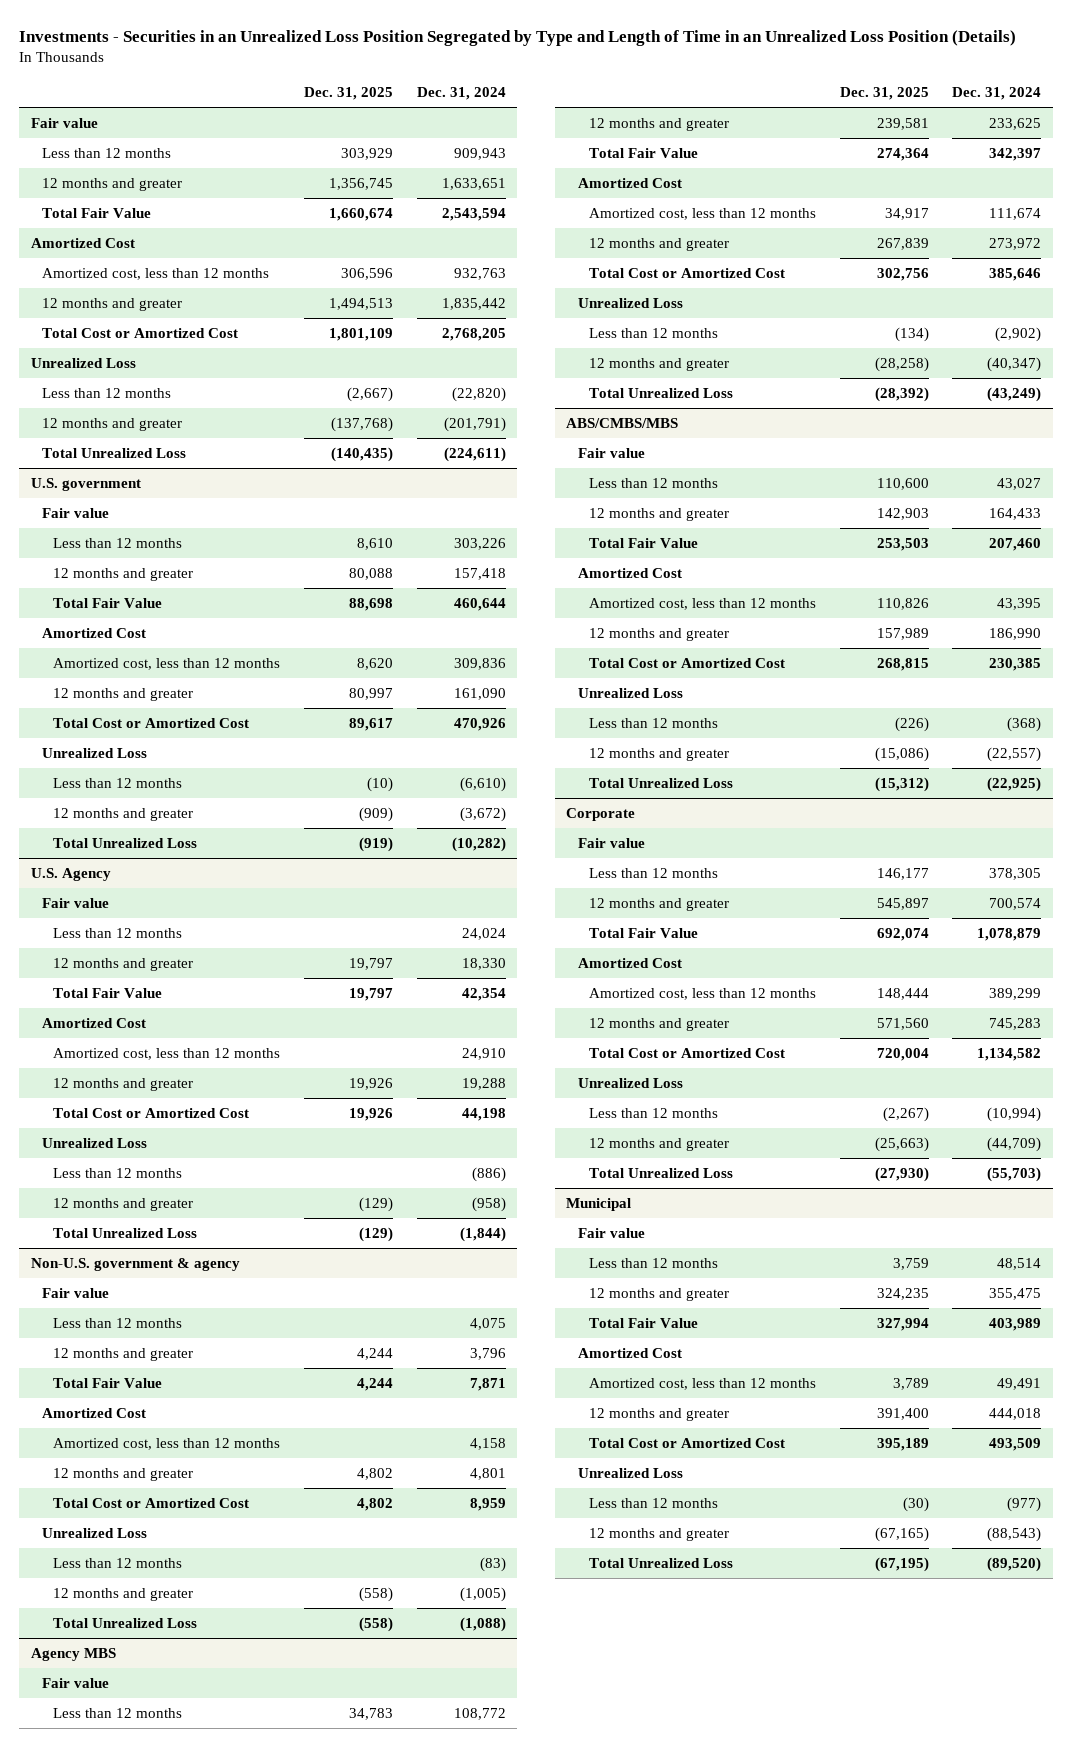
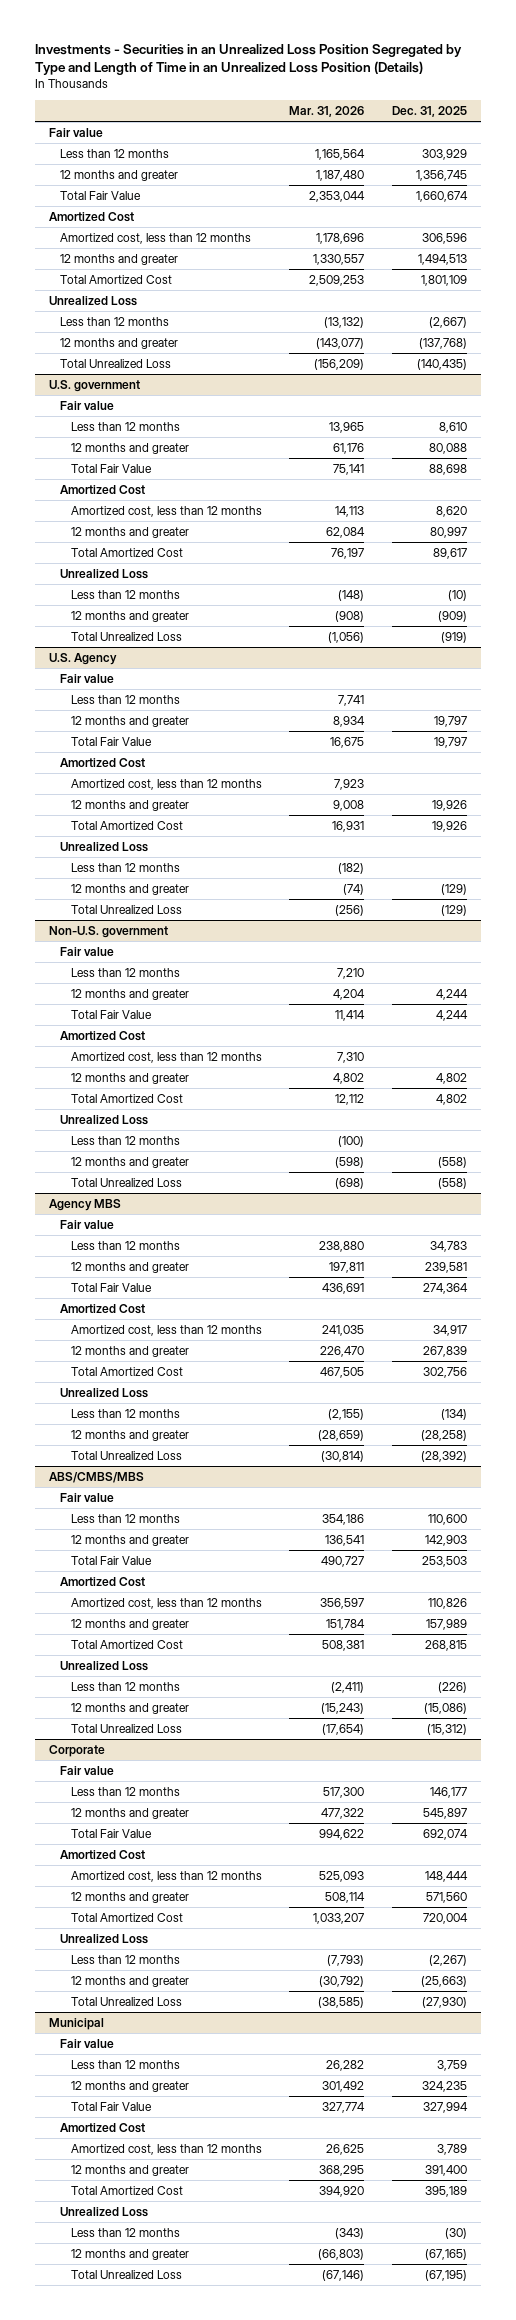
[416,87,506,101] Dec. 31, 2024 -> none
none -> [289,105,365,117] Mar. 31, 2026
[42,327,239,338] Total Cost or Amortized Cost -> [59,274,172,284] Total Amortized Cost
[53,717,250,728] Total Cost or Amortized Cost -> [70,547,183,557] Total Amortized Cost
[53,1107,250,1118] Total Cost or Amortized Cost -> [70,820,183,830] Total Amortized Cost
[30,1257,240,1271] Non-U.S. government & agency -> [49,925,169,938] Non-U.S. government
[53,1497,250,1508] Total Cost or Amortized Cost -> [70,1093,183,1103] Total Amortized Cost
[589,267,786,278] Total Cost or Amortized Cost -> [70,1366,183,1376] Total Amortized Cost
[589,657,786,668] Total Cost or Amortized Cost -> [70,1639,183,1649] Total Amortized Cost
[589,1047,786,1058] Total Cost or Amortized Cost -> [70,1912,183,1922] Total Amortized Cost
[589,1437,786,1448] Total Cost or Amortized Cost -> [70,2185,183,2195] Total Amortized Cost

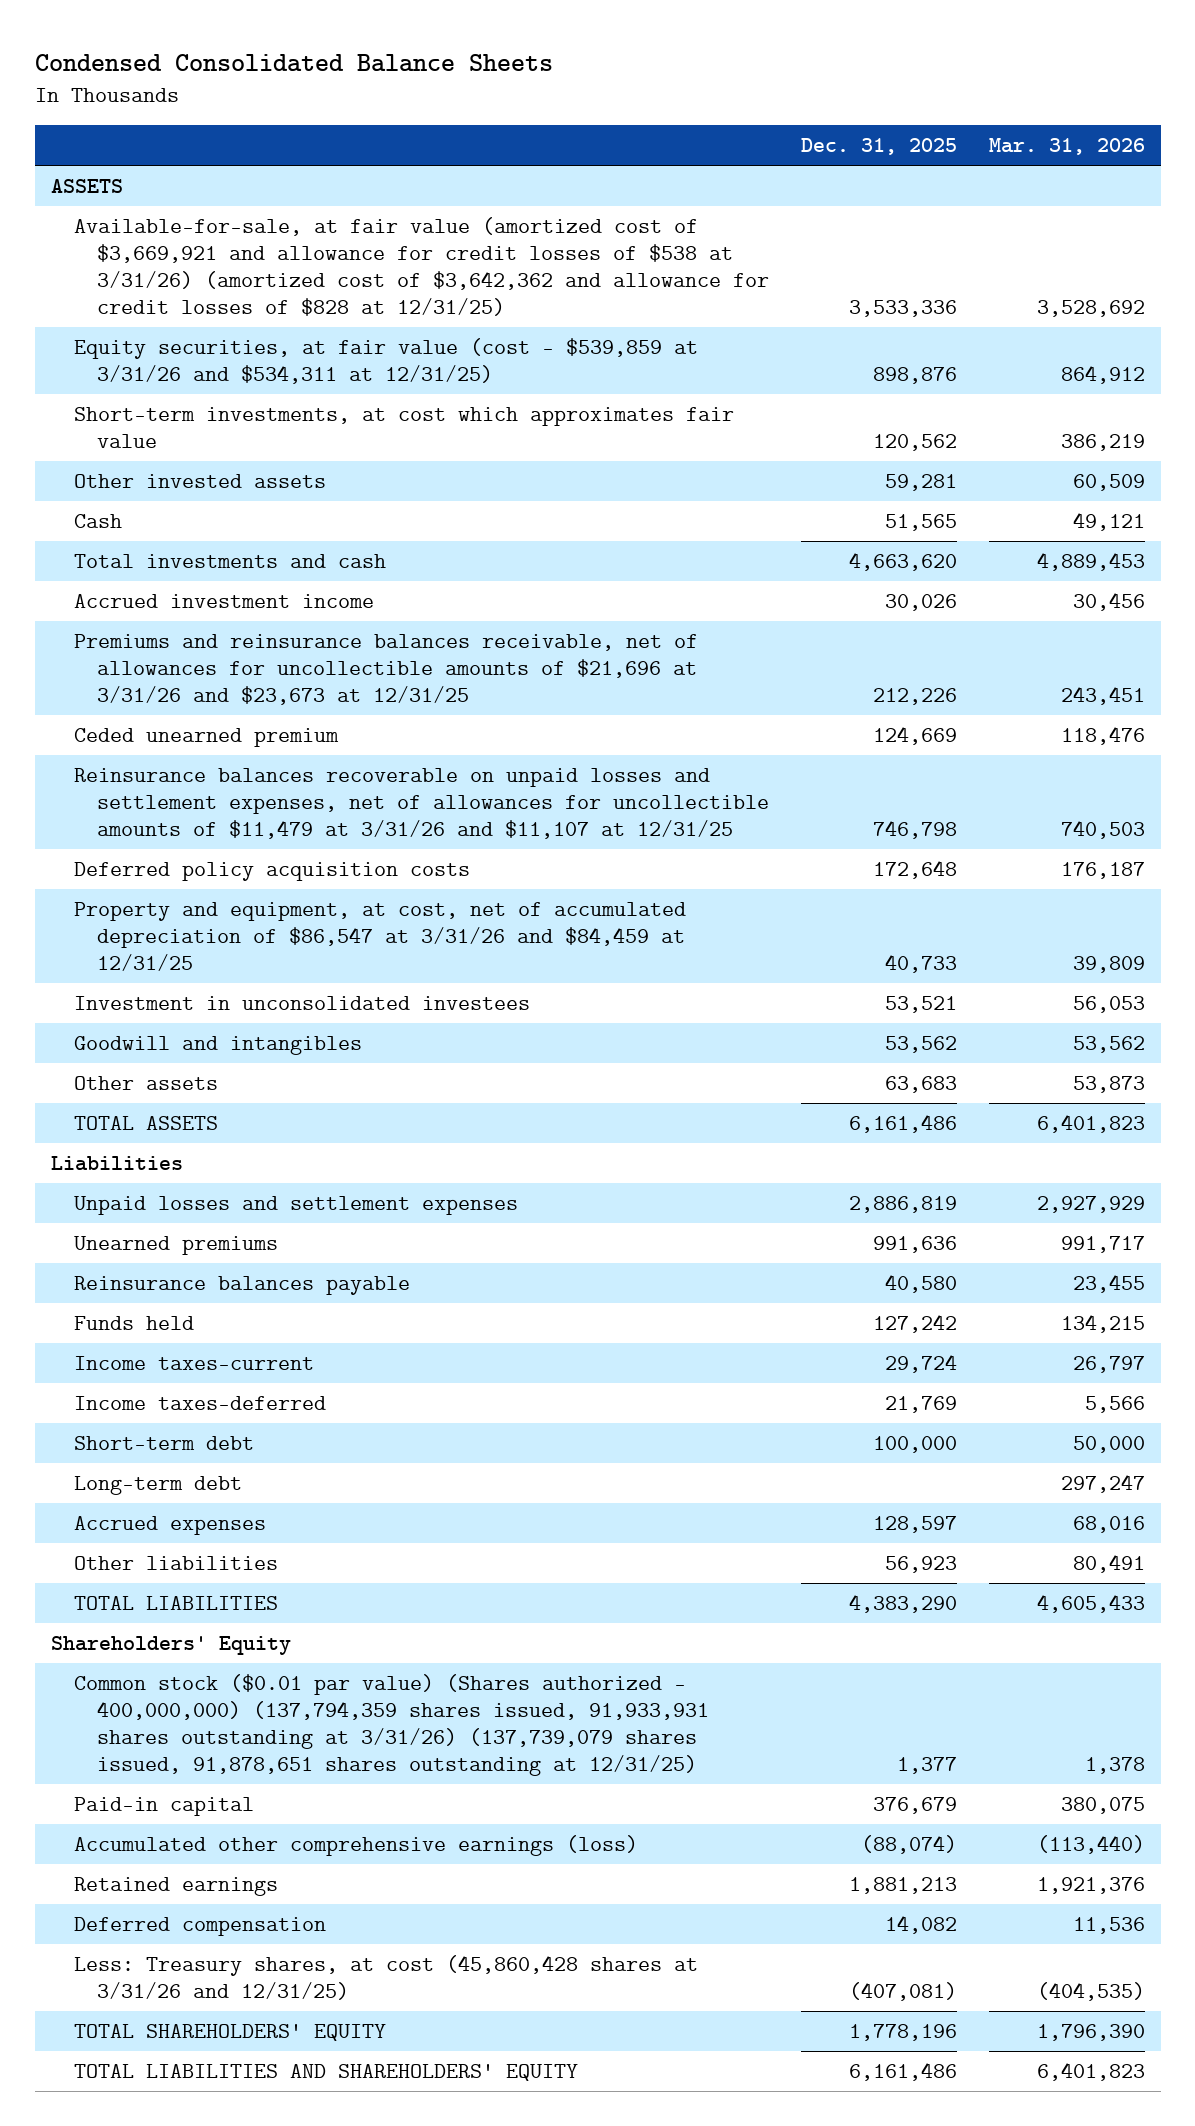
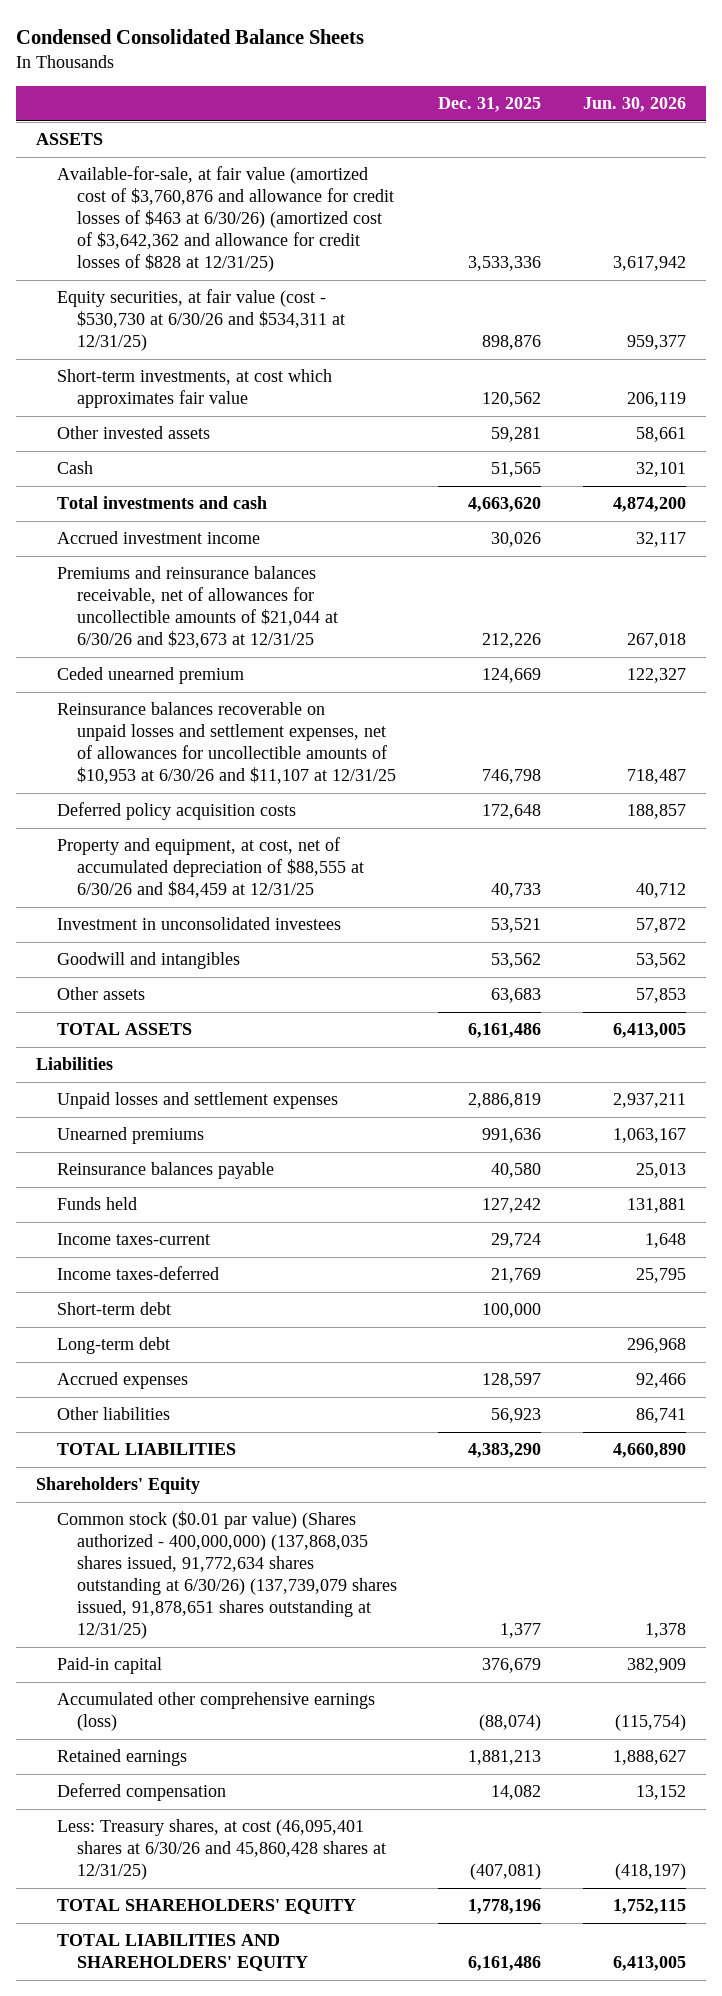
[988,138,1145,156] Mar. 31, 2026 -> none
none -> [582,97,686,113] Jun. 30, 2026
[73,217,769,316] Available-for-sale, at fair value (amortized cost of $3,669,921 and allowance for credit losses of $538 at 3/31/26) (amortized cost of $3,642,362 and allowance for credit losses of $828 at 12/31/25) -> [56,166,394,273] Available-for-sale, at fair value (amortized cost of $3,760,876 and allowance for credit losses of $463 at 6/30/26) (amortized cost of $3,642,362 and allowance for credit losses of $828 at 12/31/25)
[73,338,698,385] Equity securities, at fair value (cost - $539,859 at 3/31/26 and $534,311 at 12/31/25) -> [56,289,345,352] Equity securities, at fair value (cost - $530,730 at 6/30/26 and $534,311 at 12/31/25)
[73,634,698,705] Premiums and reinsurance balances receivable, net of allowances for uncollectible amounts of $21,696 at 3/31/26 and $23,673 at 12/31/25 -> [56,566,338,649] Premiums and reinsurance balances receivable, net of allowances for uncollectible amounts of $21,044 at 6/30/26 and $23,673 at 12/31/25
[73,768,769,839] Reinsurance balances recoverable on unpaid losses and settlement expenses, net of allowances for uncollectible amounts of $11,479 at 3/31/26 and $11,107 at 12/31/25 -> [56,702,396,785] Reinsurance balances recoverable on unpaid losses and settlement expenses, net of allowances for uncollectible amounts of $10,953 at 6/30/26 and $11,107 at 12/31/25
[73,902,686,971] Property and equipment, at cost, net of accumulated depreciation of $86,547 at 3/31/26 and $84,459 at 12/31/25 -> [56,837,364,899] Property and equipment, at cost, net of accumulated depreciation of $88,555 at 6/30/26 and $84,459 at 12/31/25
[73,1674,709,1776] Common stock ($0.01 par value) (Shares authorized - 400,000,000) (137,794,359 shares issued, 91,933,931 shares outstanding at 3/31/26) (137,739,079 shares issued, 91,878,651 shares outstanding at 12/31/25) -> [56,1511,397,1640] Common stock ($0.01 par value) (Shares authorized - 400,000,000) (137,868,035 shares issued, 91,772,634 shares outstanding at 6/30/26) (137,739,079 shares issued, 91,878,651 shares outstanding at 12/31/25)
[73,1955,698,2001] Less: Treasury shares, at cost (45,860,428 shares at 3/31/26 and 12/31/25) -> [56,1819,386,1881] Less: Treasury shares, at cost (46,095,401 shares at 6/30/26 and 45,860,428 shares at 12/31/25)

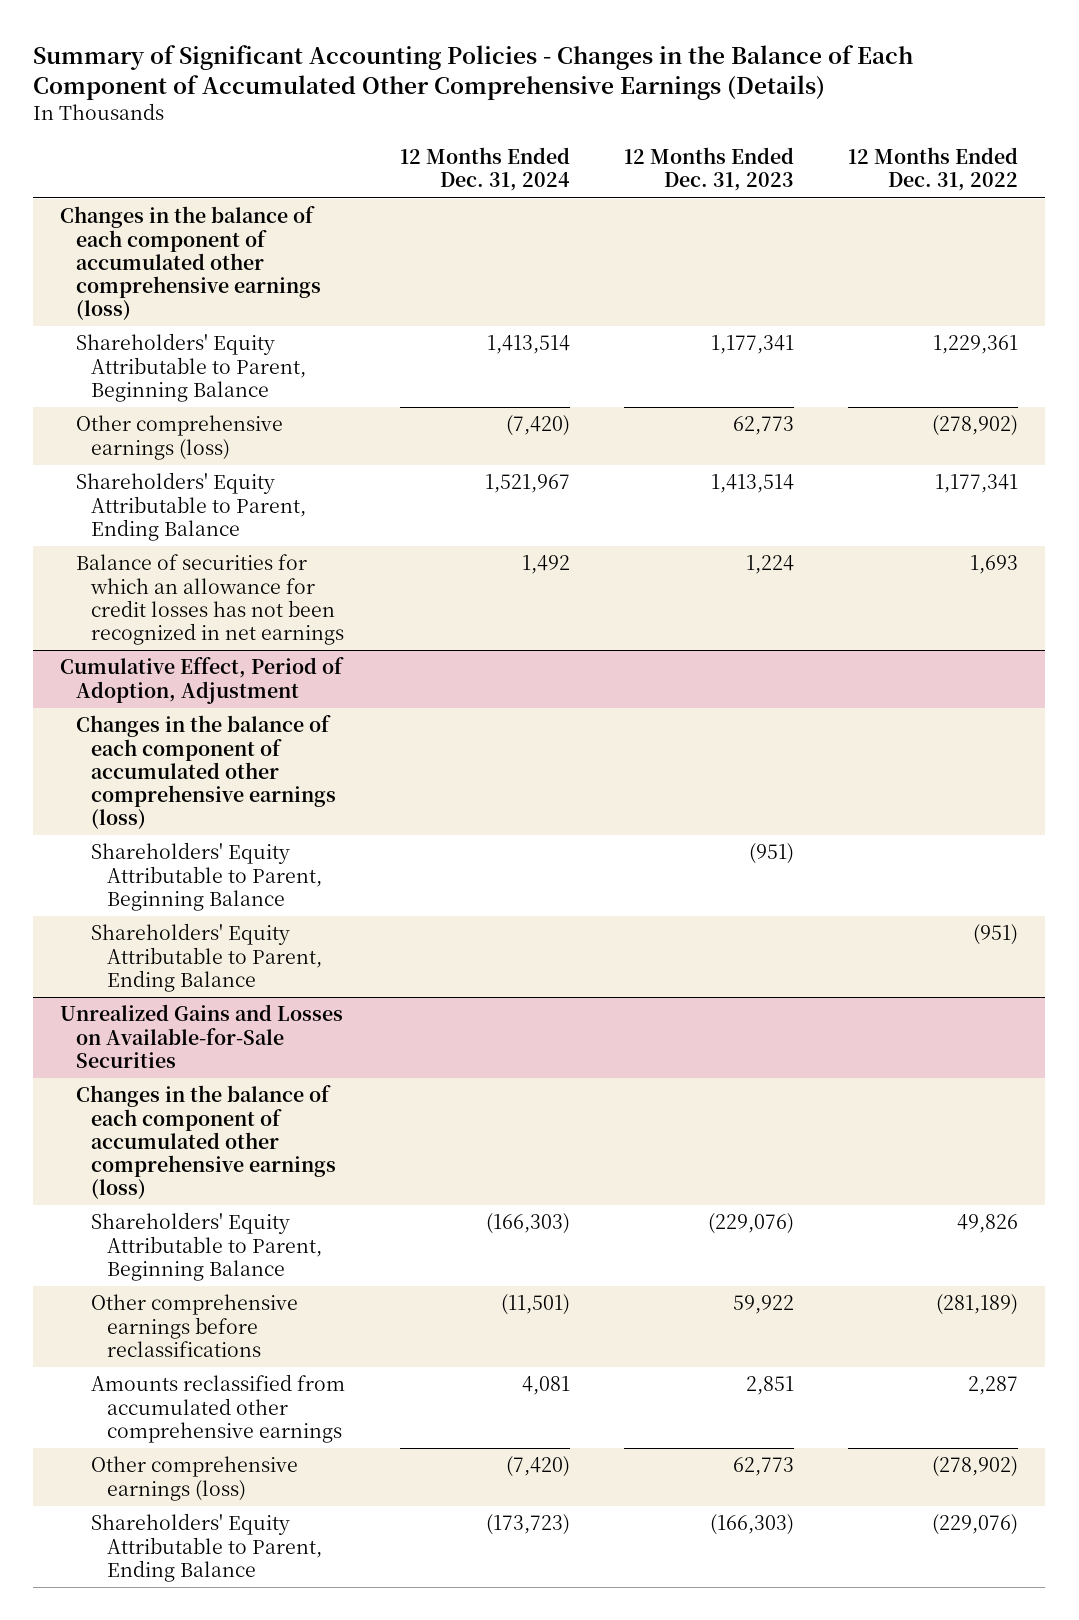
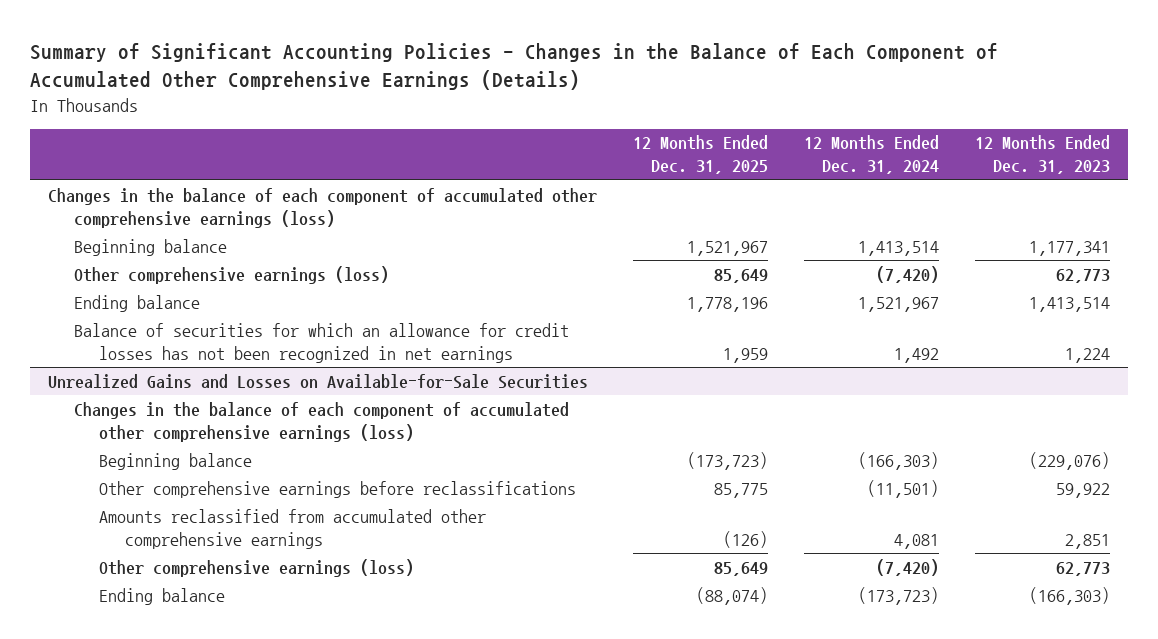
[848,147,1019,192] 12 Months Ended Dec. 31, 2022 -> none
none -> [633,135,769,175] 12 Months Ended Dec. 31, 2025
[75,333,307,402] Shareholders' Equity Attributable to Parent, Beginning Balance -> [73,238,227,256] Beginning balance
[75,472,307,541] Shareholders' Equity Attributable to Parent, Ending Balance -> [73,294,200,312] Ending balance
[60,657,345,704] Cumulative Effect, Period of Adoption, Adjustment -> none
[75,715,337,830] Changes in the balance of each component of accumulated other comprehensive earnings (loss) -> none
[91,842,322,911] Shareholders' Equity Attributable to Parent, Beginning Balance -> none
[91,923,322,992] Shareholders' Equity Attributable to Parent, Ending Balance -> none
[91,1212,322,1281] Shareholders' Equity Attributable to Parent, Beginning Balance -> [99,452,253,470] Beginning balance
[91,1513,322,1582] Shareholders' Equity Attributable to Parent, Ending Balance -> [99,587,226,605] Ending balance

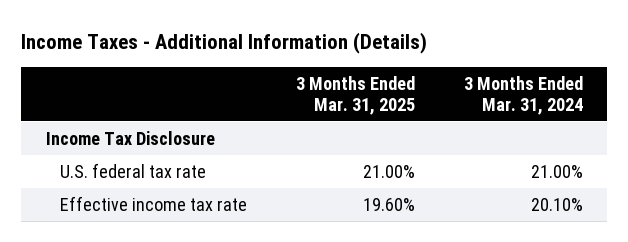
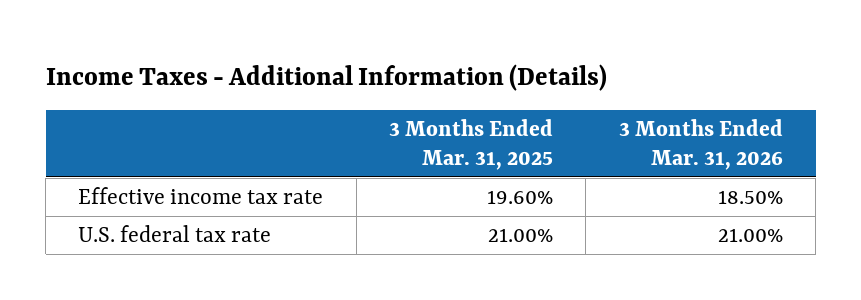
[463,75,583,115] 3 Months Ended Mar. 31, 2024 -> none
none -> [618,118,783,170] 3 Months Ended Mar. 31, 2026
[45,130,215,145] Income Tax Disclosure -> none
[59,162,206,178] U.S. federal tax rate -> [78,225,272,243] U.S. federal tax rate

